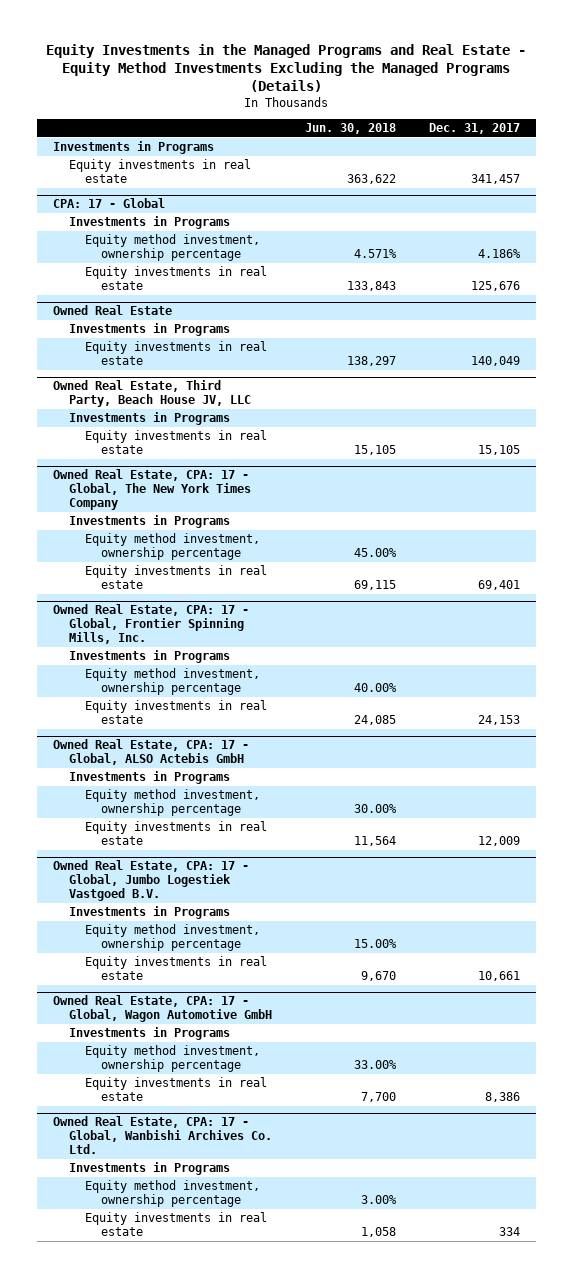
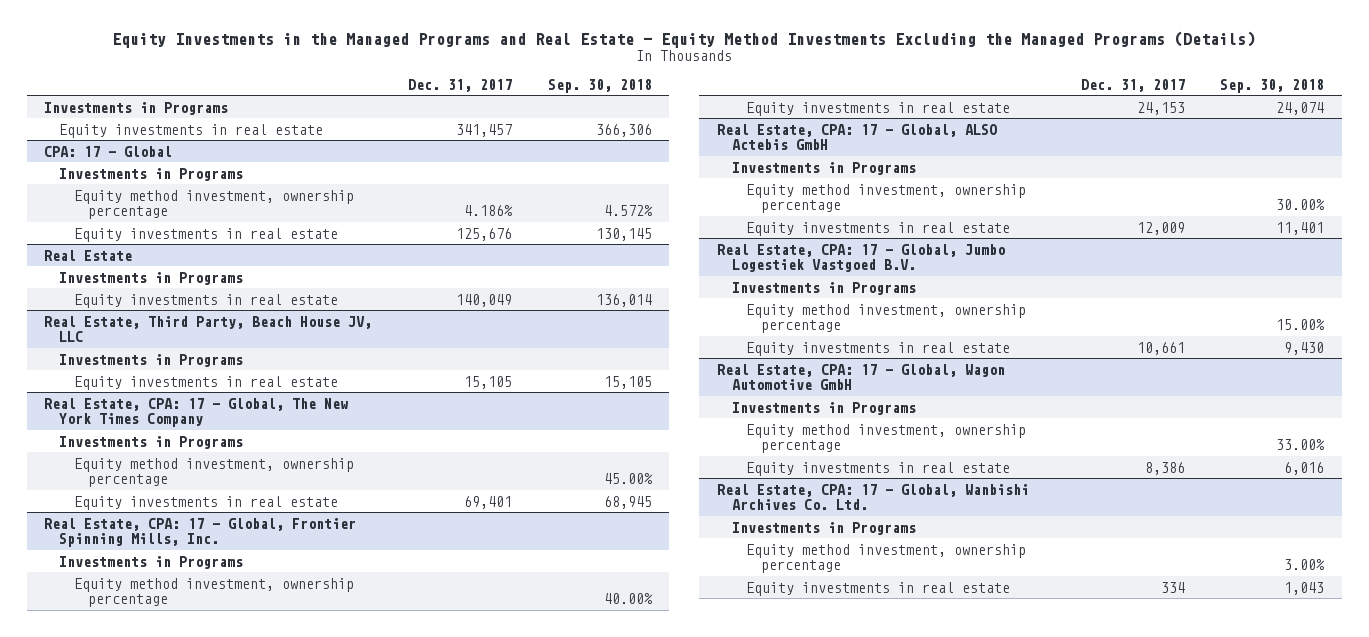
[304,123,396,135] Jun. 30, 2018 -> none
none -> [547,78,652,93] Sep. 30, 2018
[53,305,173,316] Owned Real Estate -> [44,249,133,261] Real Estate
[53,380,252,408] Owned Real Estate, Third Party, Beach House JV, LLC -> [44,315,373,343] Real Estate, Third Party, Beach House JV, LLC
[53,469,252,511] Owned Real Estate, CPA: 17 - Global, The New York Times Company -> [44,397,349,428] Real Estate, CPA: 17 - Global, The New York Times Company
[53,604,250,645] Owned Real Estate, CPA: 17 - Global, Frontier Spinning Mills, Inc. -> [44,517,357,548] Real Estate, CPA: 17 - Global, Frontier Spinning Mills, Inc.
[53,739,250,766] Owned Real Estate, CPA: 17 - Global, ALSO Actebis GmbH -> [716,123,997,151] Real Estate, CPA: 17 - Global, ALSO Actebis GmbH
[53,860,250,902] Owned Real Estate, CPA: 17 - Global, Jumbo Logestiek Vastgoed B.V. -> [716,243,1005,273] Real Estate, CPA: 17 - Global, Jumbo Logestiek Vastgoed B.V.
[53,995,273,1023] Owned Real Estate, CPA: 17 - Global, Wagon Automotive GmbH -> [716,363,1005,391] Real Estate, CPA: 17 - Global, Wagon Automotive GmbH
[53,1116,273,1155] Owned Real Estate, CPA: 17 - Global, Wanbishi Archives Co. Ltd. -> [716,483,1029,511] Real Estate, CPA: 17 - Global, Wanbishi Archives Co. Ltd.

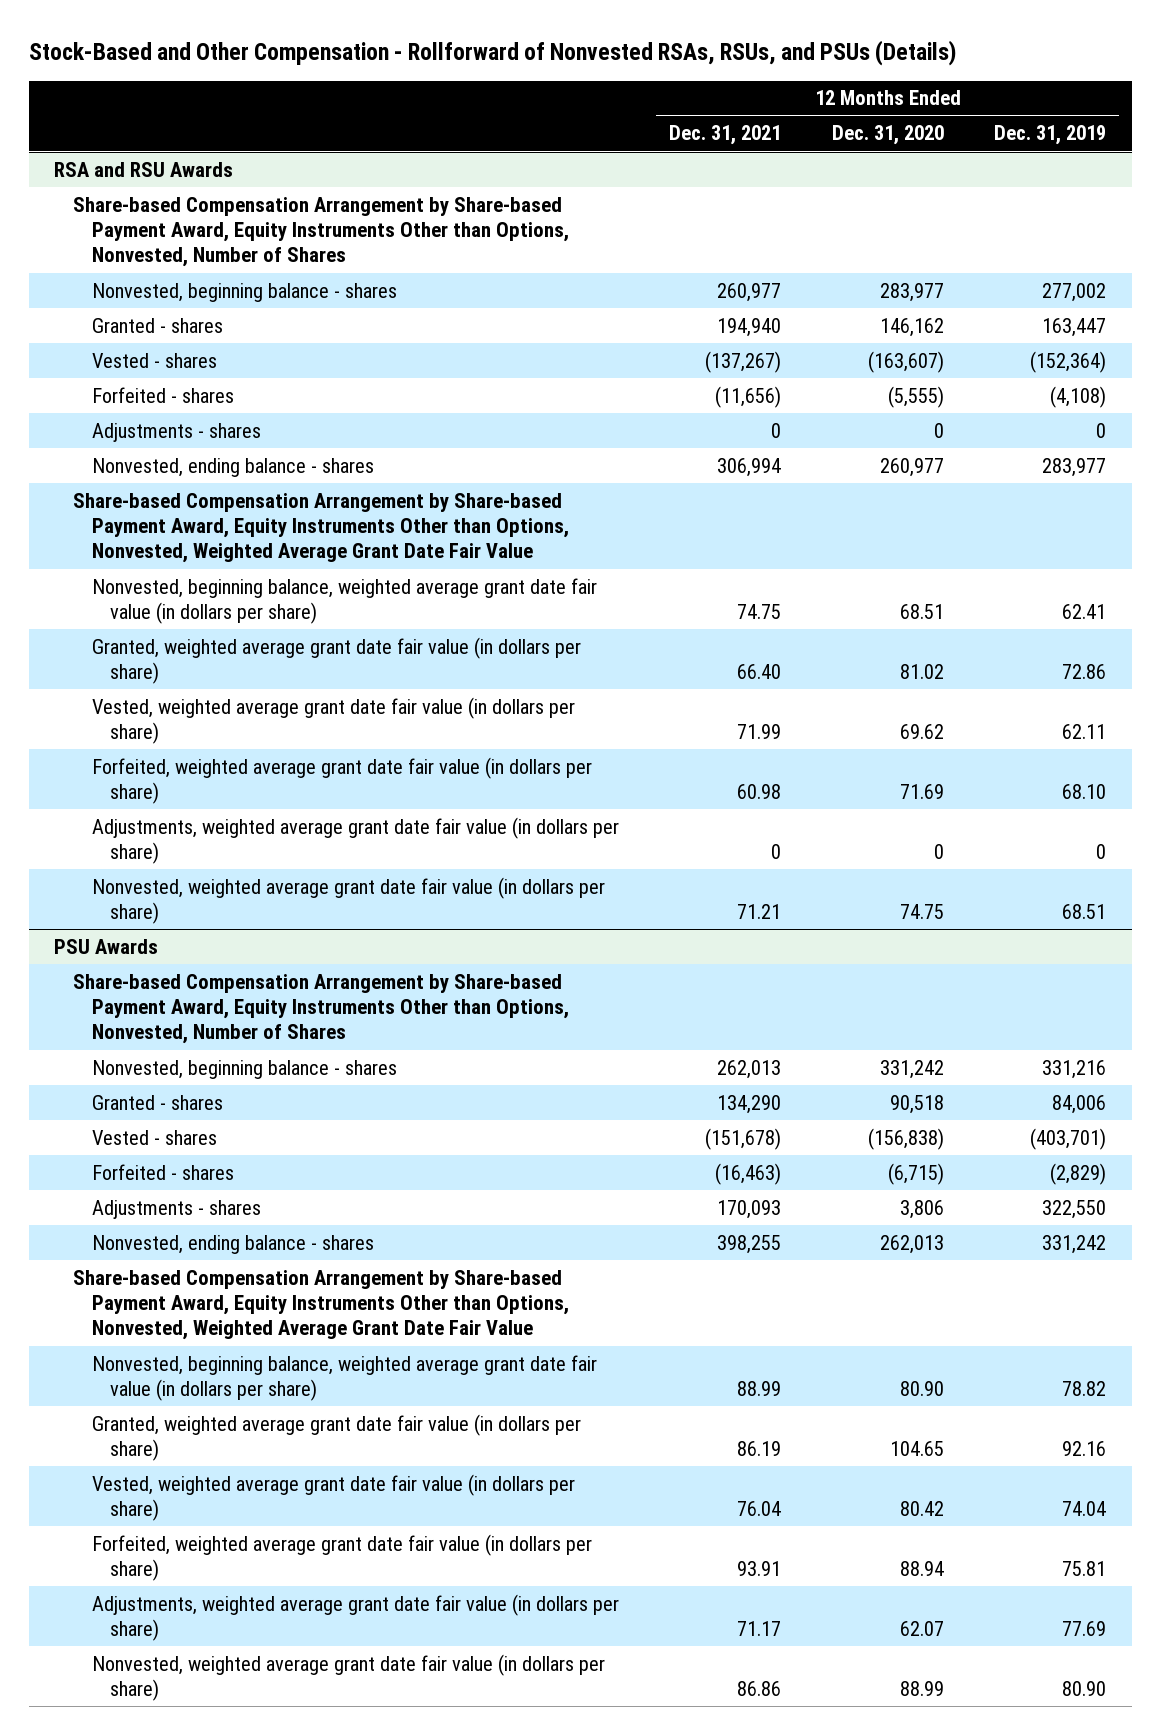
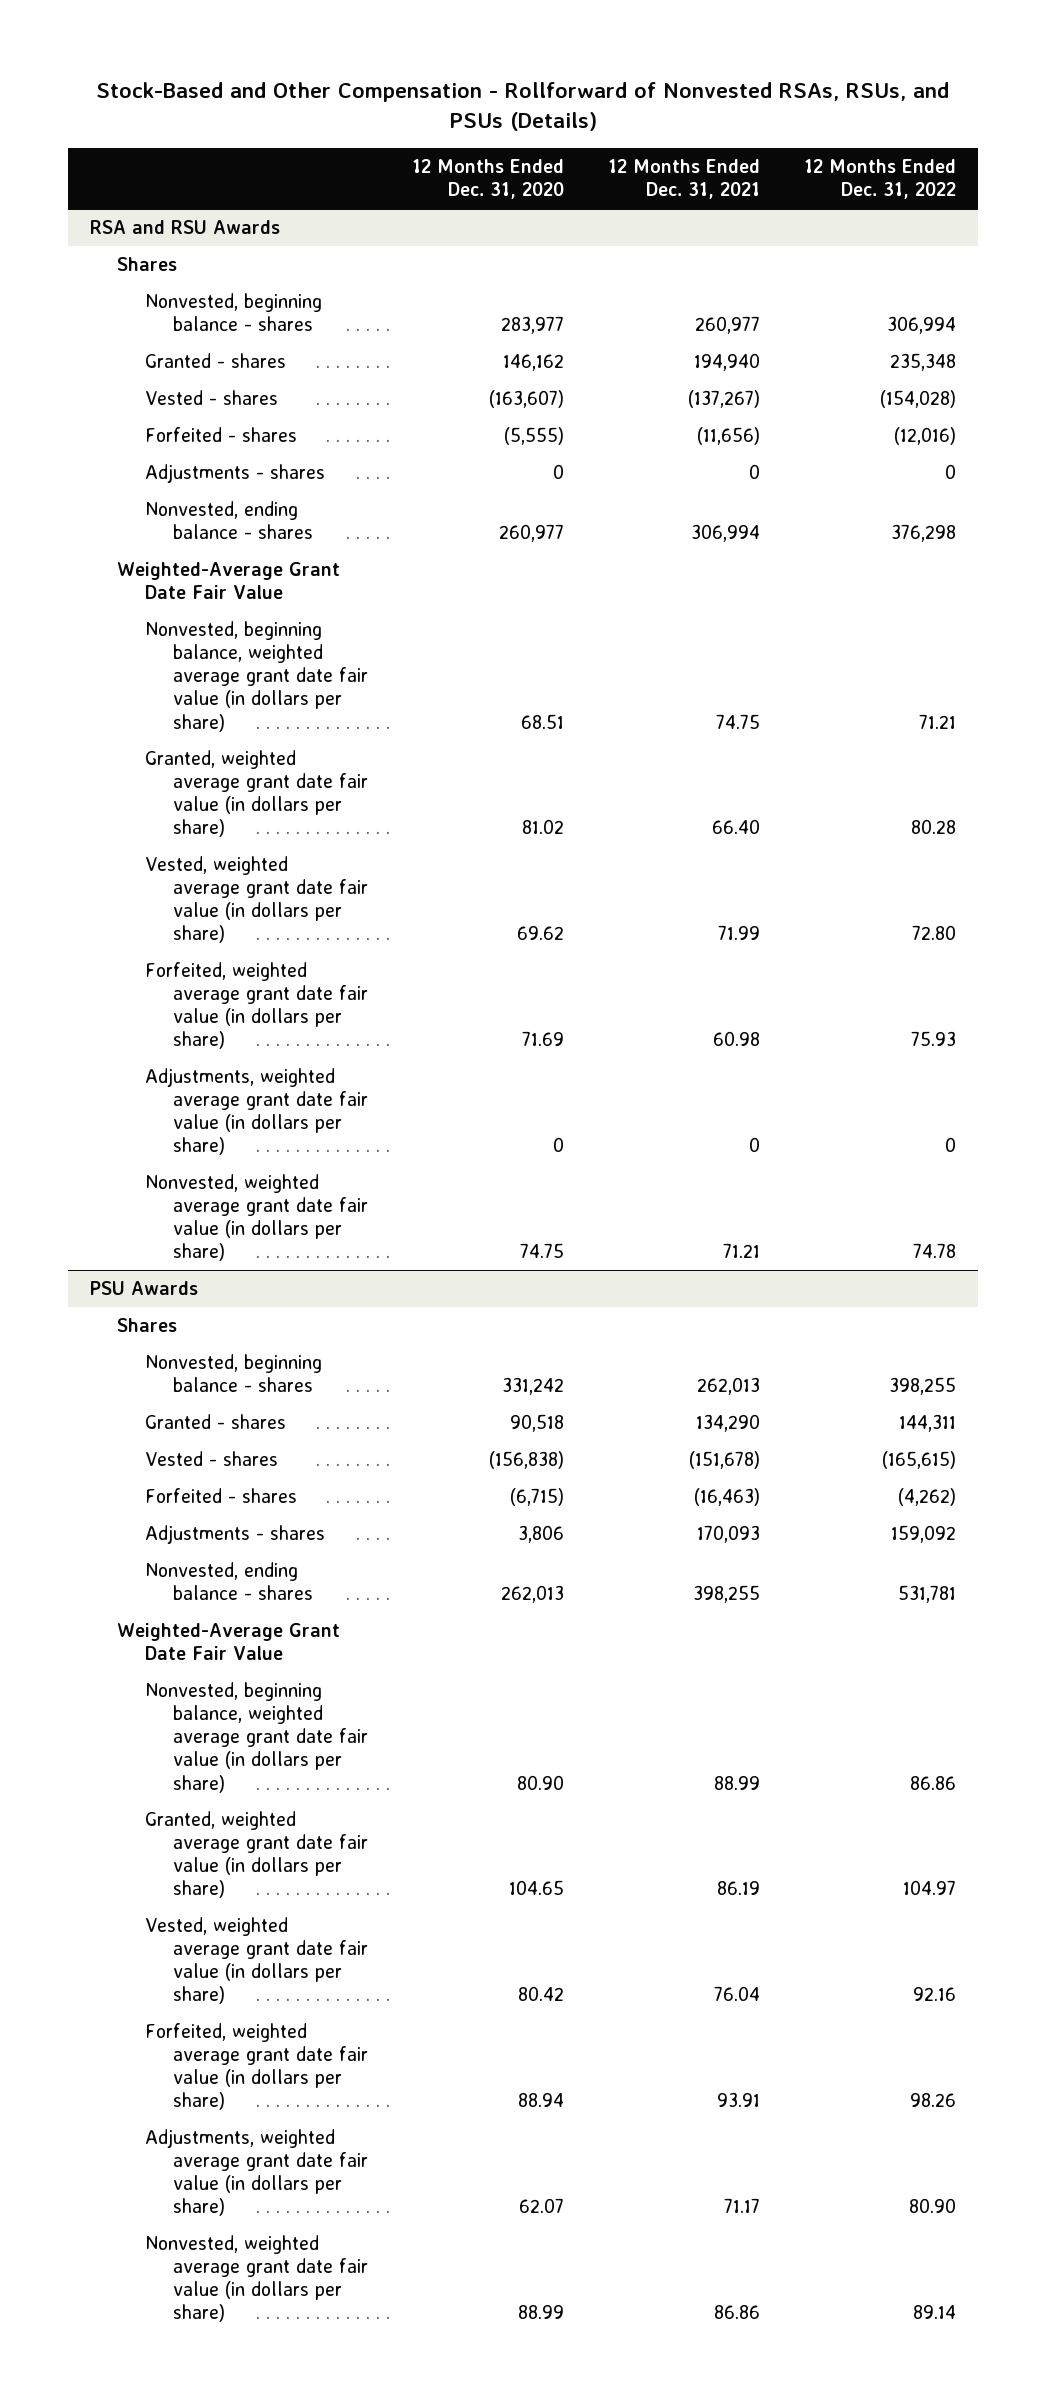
[994,125,1107,146] Dec. 31, 2019 -> none
none -> [803,159,956,200] 12 Months Ended Dec. 31, 2022
[72,196,569,268] Share-based Compensation Arrangement by Share-based Payment Award, Equity Instruments Other than Options, Nonvested, Number of Shares -> [117,257,178,272] Shares
[72,492,569,564] Share-based Compensation Arrangement by Share-based Payment Award, Equity Instruments Other than Options, Nonvested, Weighted Average Grant Date Fair Value -> [117,562,341,600] Weighted-Average Grant Date Fair Value
[72,973,569,1045] Share-based Compensation Arrangement by Share-based Payment Award, Equity Instruments Other than Options, Nonvested, Number of Shares -> [117,1318,178,1333] Shares
[72,1269,569,1341] Share-based Compensation Arrangement by Share-based Payment Award, Equity Instruments Other than Options, Nonvested, Weighted Average Grant Date Fair Value -> [117,1623,341,1661] Weighted-Average Grant Date Fair Value

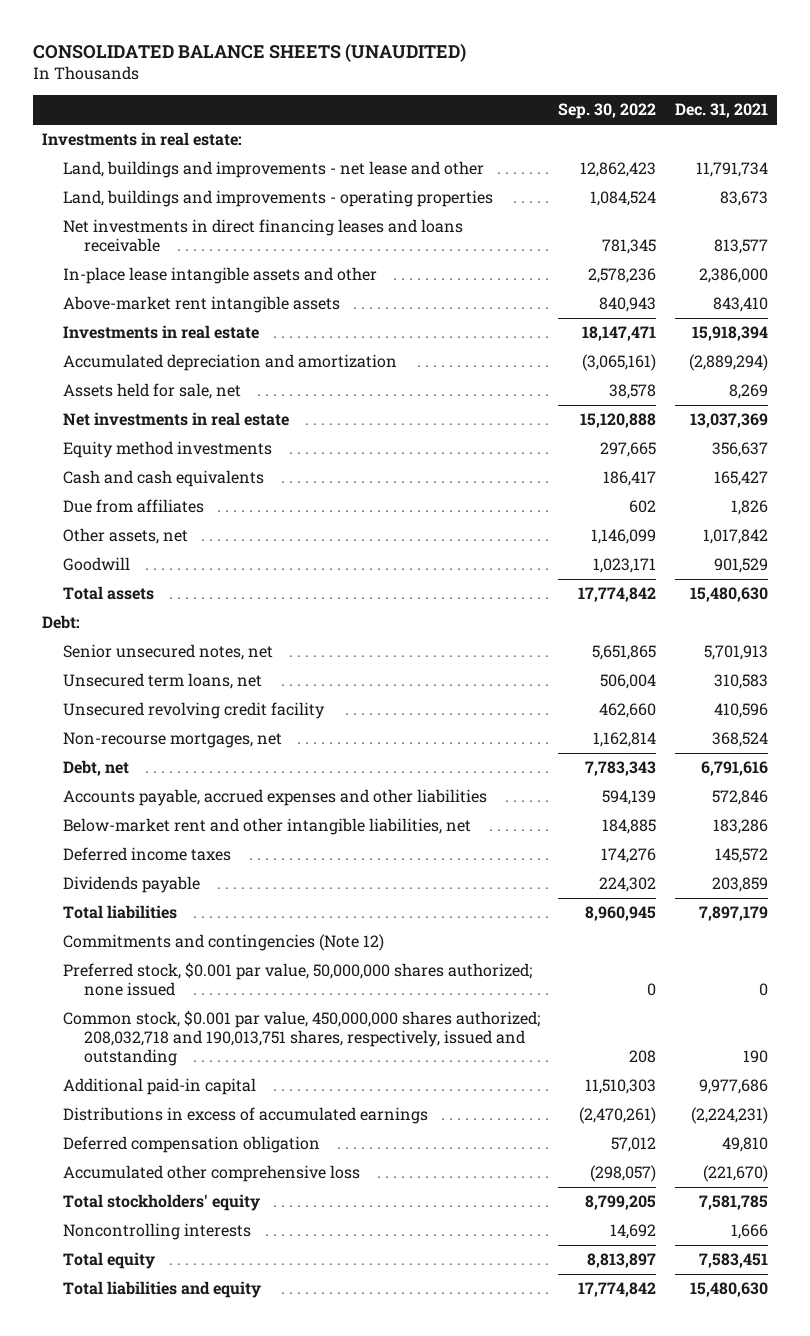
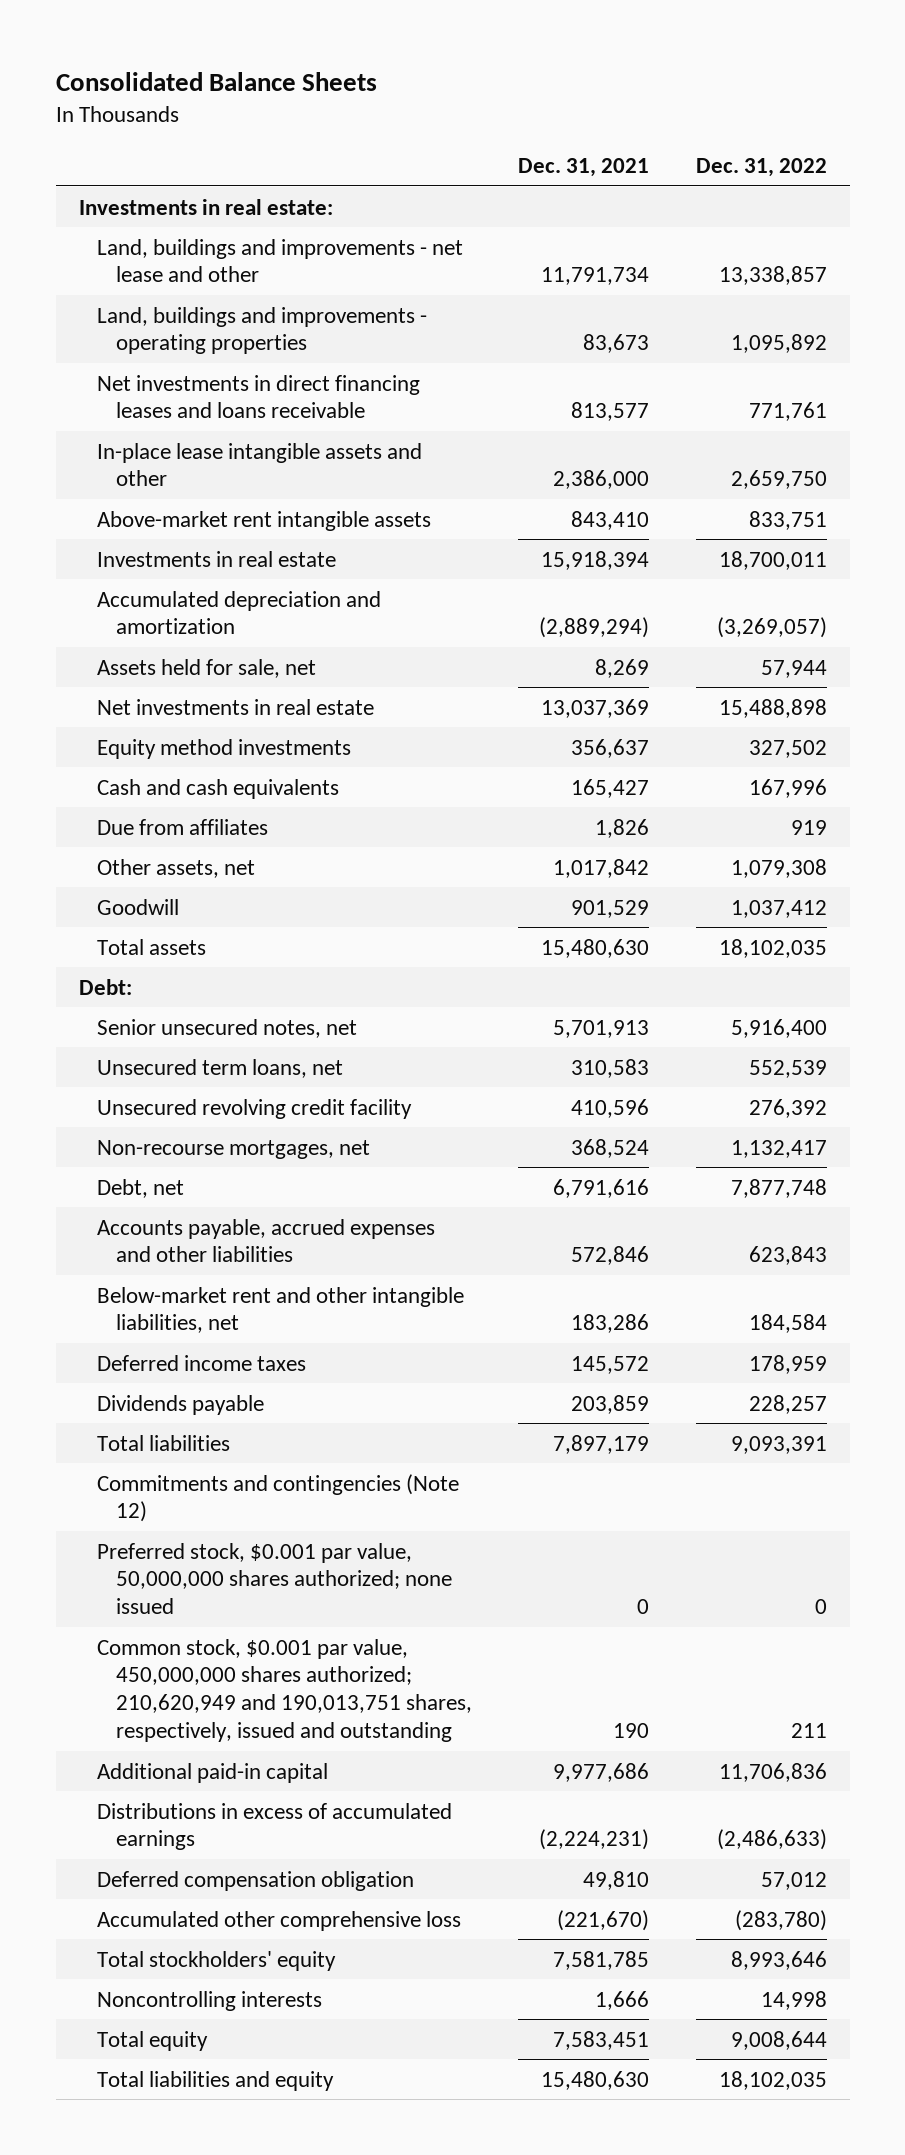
[33,42,467,62] CONSOLIDATED BALANCE SHEETS (UNAUDITED) -> [55,72,377,92] Consolidated Balance Sheets
[558,103,657,120] Sep. 30, 2022 -> none
none -> [695,157,827,177] Dec. 31, 2022
[63,1010,541,1067] Common stock, $0.001 par value, 450,000,000 shares authorized; 208,032,718 and 190,013,751 shares, respectively, issued and outstanding -> [97,1638,473,1743] Common stock, $0.001 par value, 450,000,000 shares authorized; 210,620,949 and 190,013,751 shares, respectively, issued and outstanding

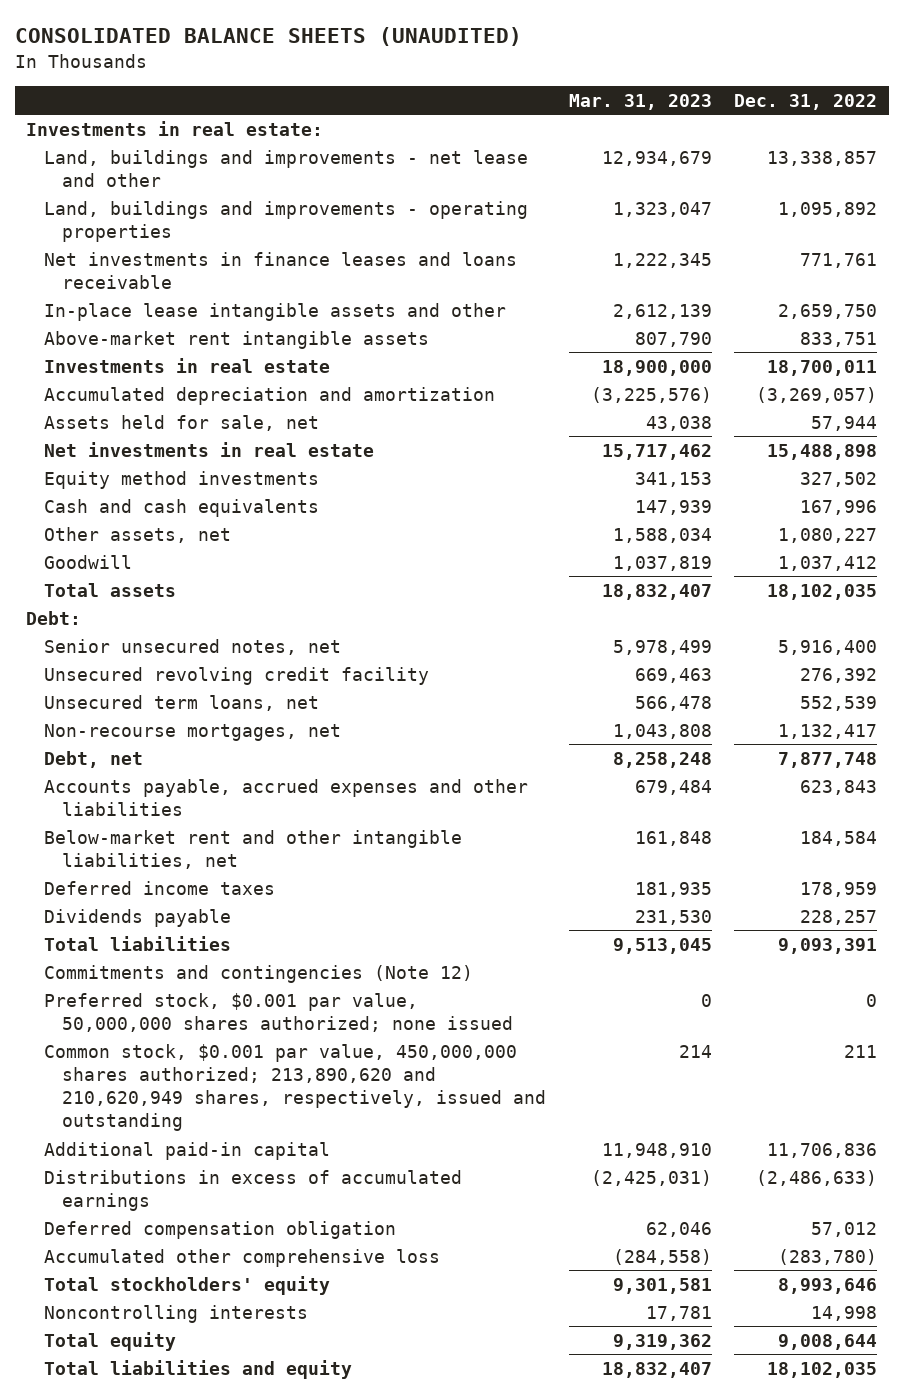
[55,72,377,92] Consolidated Balance Sheets -> [15,27,523,47] CONSOLIDATED BALANCE SHEETS (UNAUDITED)
[518,157,650,177] Dec. 31, 2021 -> none
none -> [568,93,712,110] Mar. 31, 2023
[97,374,421,419] Net investments in direct financing leases and loans receivable -> [44,251,518,289] Net investments in finance leases and loans receivable
[97,818,269,835] Due from affiliates -> none
[730,858,827,878] 1,079,308 -> [778,527,878,543] 1,080,227
[97,1058,344,1078] Unsecured term loans, net -> [44,694,320,711] Unsecured term loans, net
[97,1638,473,1743] Common stock, $0.001 par value, 450,000,000 shares authorized; 210,620,949 and 190,013,751 shares, respectively, issued and outstanding -> [44,1043,547,1132] Common stock, $0.001 par value, 450,000,000 shares authorized; 213,890,620 and 210,620,949 shares, respectively, issued and outstanding

